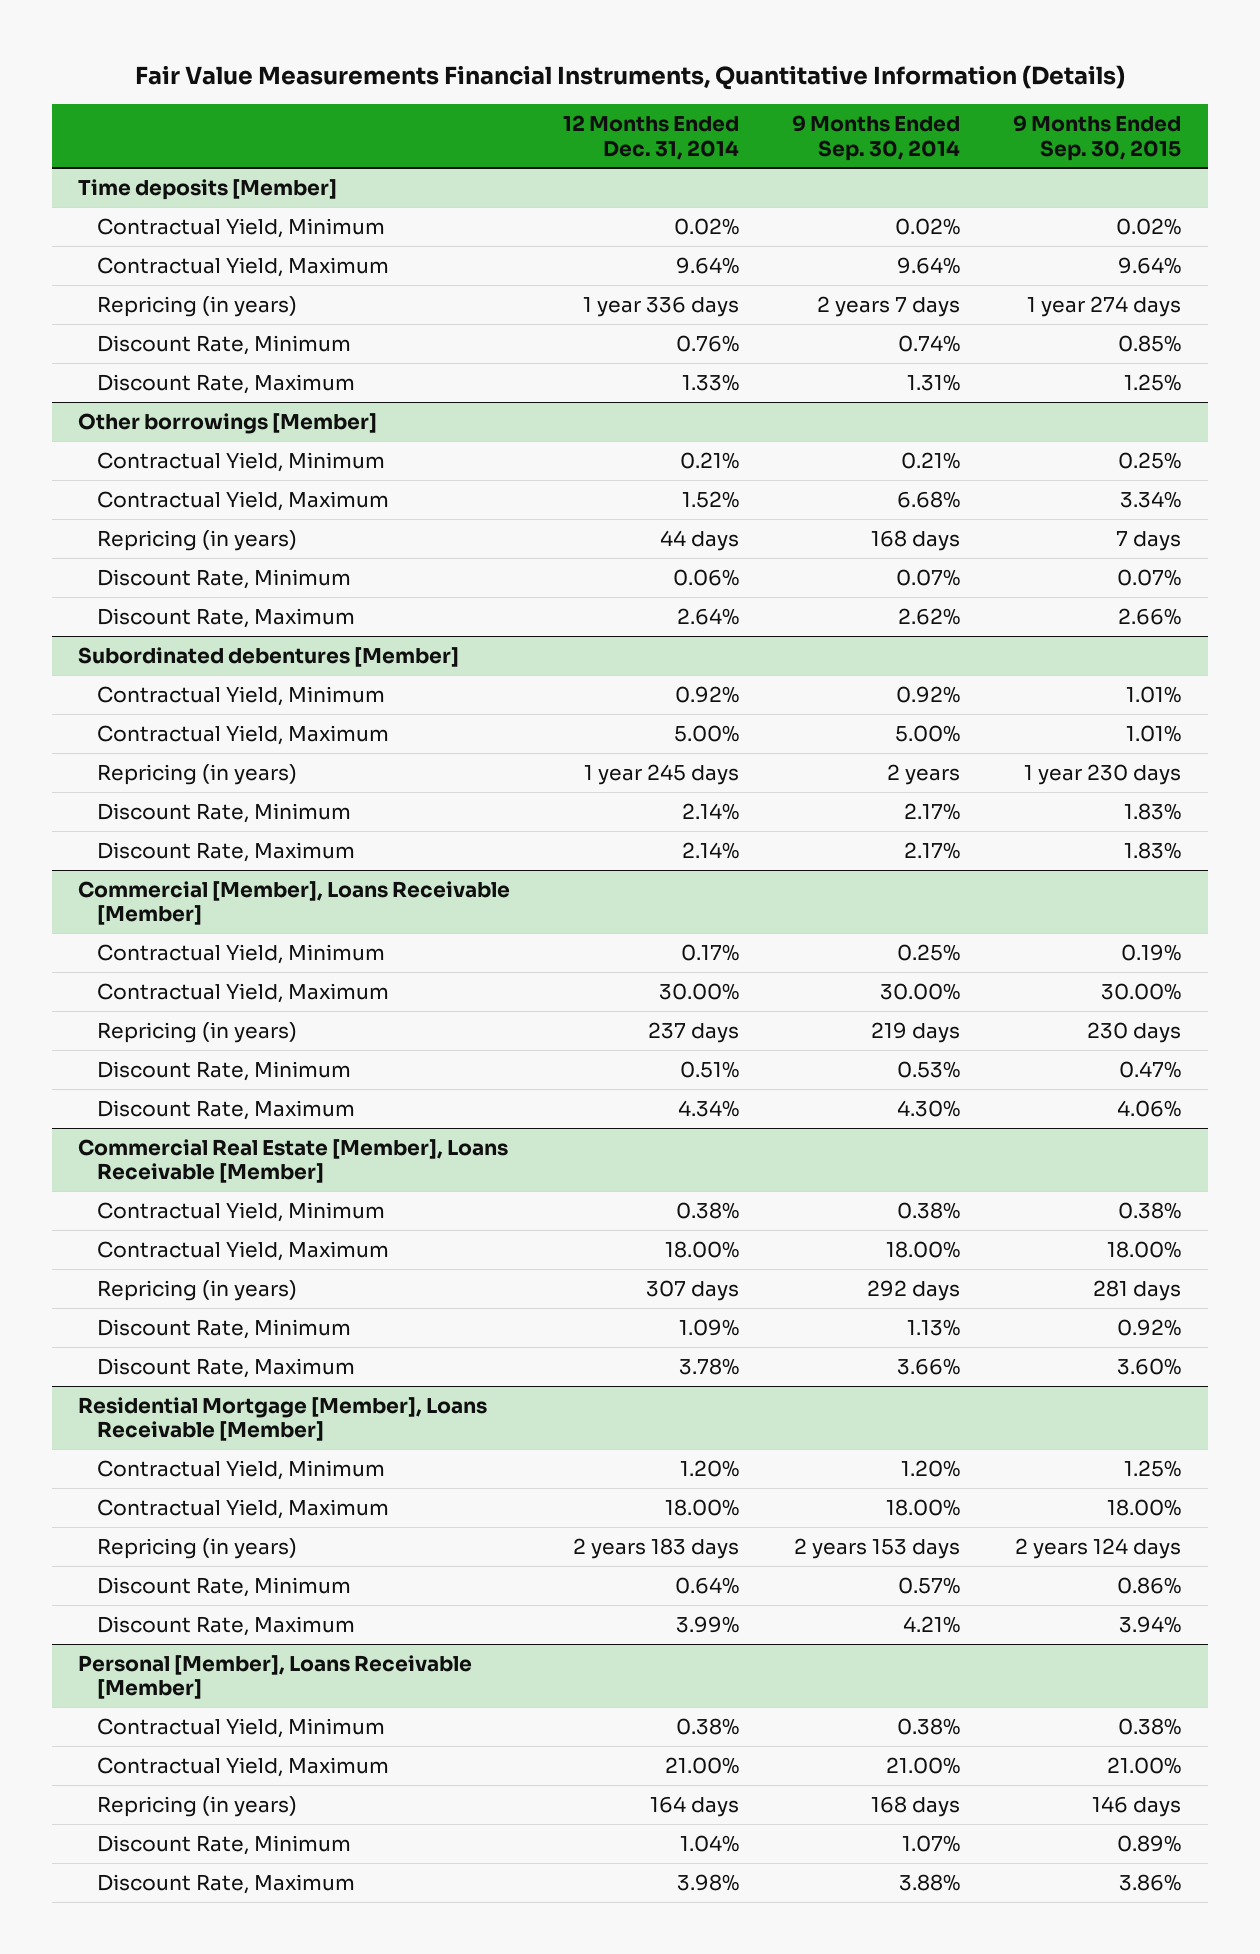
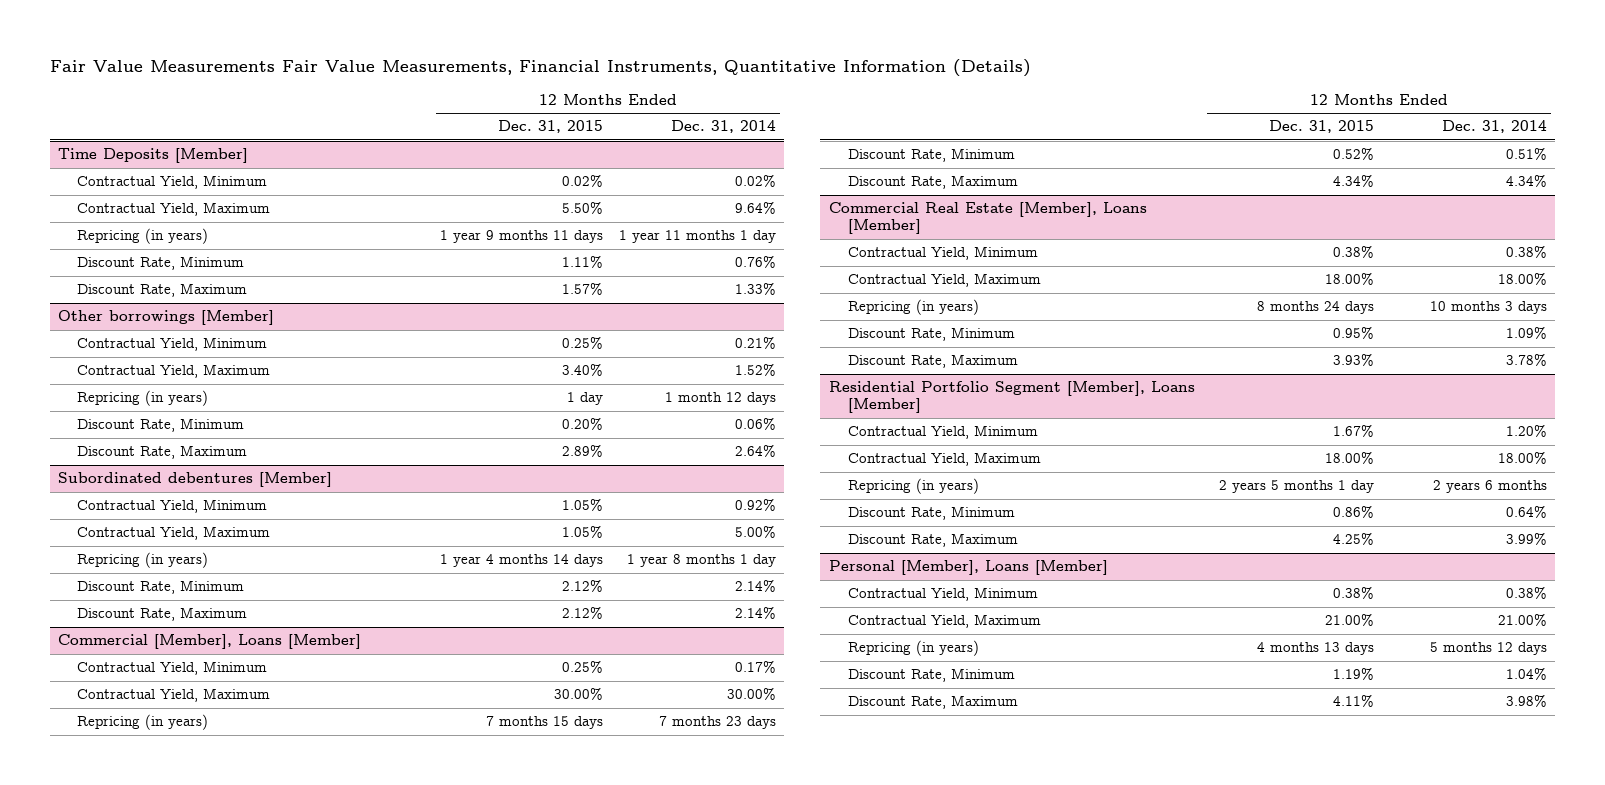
[134,64,1125,90] Fair Value Measurements Financial Instruments, Quantitative Information (Details) -> [49,59,1031,78] Fair Value Measurements Fair Value Measurements, Financial Instruments, Quantitative Information (Details)
[792,114,961,161] 9 Months Ended Sep. 30, 2014 -> none
[1013,114,1182,161] 9 Months Ended Sep. 30, 2015 -> none
none -> [497,120,603,134] Dec. 31, 2015
[78,178,338,200] Time deposits [Member] -> [57,148,248,164] Time Deposits [Member]
[583,295,740,317] 1 year 336 days -> [619,230,777,244] 1 year 11 months 1 day
[660,529,740,551] 44 days -> [665,392,777,406] 1 month 12 days
[584,763,740,785] 1 year 245 days -> [627,554,777,568] 1 year 8 months 1 day
[78,880,511,926] Commercial [Member], Loans Receivable [Member] -> [57,634,361,650] Commercial [Member], Loans [Member]
[648,1021,740,1043] 237 days -> [659,716,777,730] 7 months 23 days
[78,1138,509,1184] Commercial Real Estate [Member], Loans Receivable [Member] -> [828,202,1147,235] Commercial Real Estate [Member], Loans [Member]
[646,1279,740,1301] 307 days -> [1429,301,1547,315] 10 months 3 days
[78,1396,488,1442] Residential Mortgage [Member], Loans Receivable [Member] -> none
none -> [828,381,1195,414] Residential Portfolio Segment [Member], Loans [Member]
[573,1537,740,1559] 2 years 183 days -> [1432,480,1547,494] 2 years 6 months
[78,1654,473,1700] Personal [Member], Loans Receivable [Member] -> [828,560,1108,576] Personal [Member], Loans [Member]
[650,1795,740,1817] 164 days -> [1429,642,1547,656] 5 months 12 days

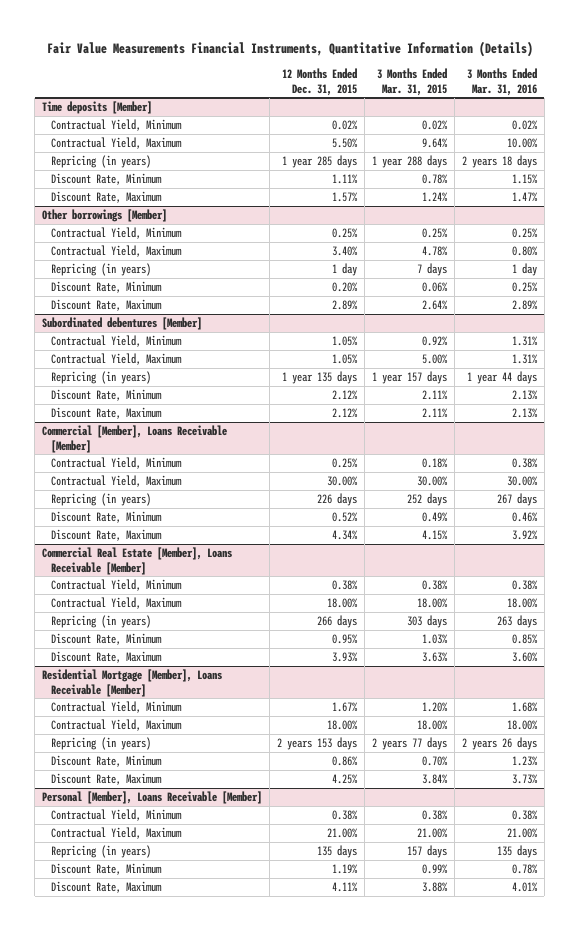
[49,59,1031,78] Fair Value Measurements Fair Value Measurements, Financial Instruments, Quantitative Information (Details) -> [46,41,533,58] Fair Value Measurements Financial Instruments, Quantitative Information (Details)
[671,120,777,134] Dec. 31, 2014 -> none
none -> [377,68,448,96] 3 Months Ended Mar. 31, 2015
none -> [467,68,538,96] 3 Months Ended Mar. 31, 2016
[57,148,248,164] Time Deposits [Member] -> [42,101,153,115] Time deposits [Member]
[439,230,603,244] 1 year 9 months 11 days -> [282,155,358,169] 1 year 285 days
[439,554,603,568] 1 year 4 months 14 days -> [282,371,358,385] 1 year 135 days
[57,634,361,650] Commercial [Member], Loans [Member] -> [42,425,228,453] Commercial [Member], Loans Receivable [Member]
[485,716,603,730] 7 months 15 days -> [317,493,358,507] 226 days
[828,202,1147,235] Commercial Real Estate [Member], Loans [Member] -> [42,547,233,575] Commercial Real Estate [Member], Loans Receivable [Member]
[1256,301,1374,315] 8 months 24 days -> [317,615,358,629] 266 days
[828,381,1195,414] Residential Portfolio Segment [Member], Loans [Member] -> none
none -> [42,669,223,697] Residential Mortgage [Member], Loans Receivable [Member]
[1218,480,1374,494] 2 years 5 months 1 day -> [277,737,358,751] 2 years 153 days
[828,560,1108,576] Personal [Member], Loans [Member] -> [42,791,263,805] Personal [Member], Loans Receivable [Member]
[1256,642,1374,656] 4 months 13 days -> [317,845,358,859] 135 days

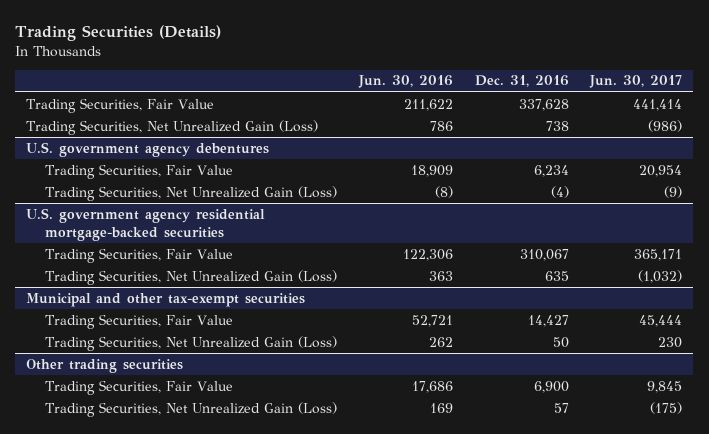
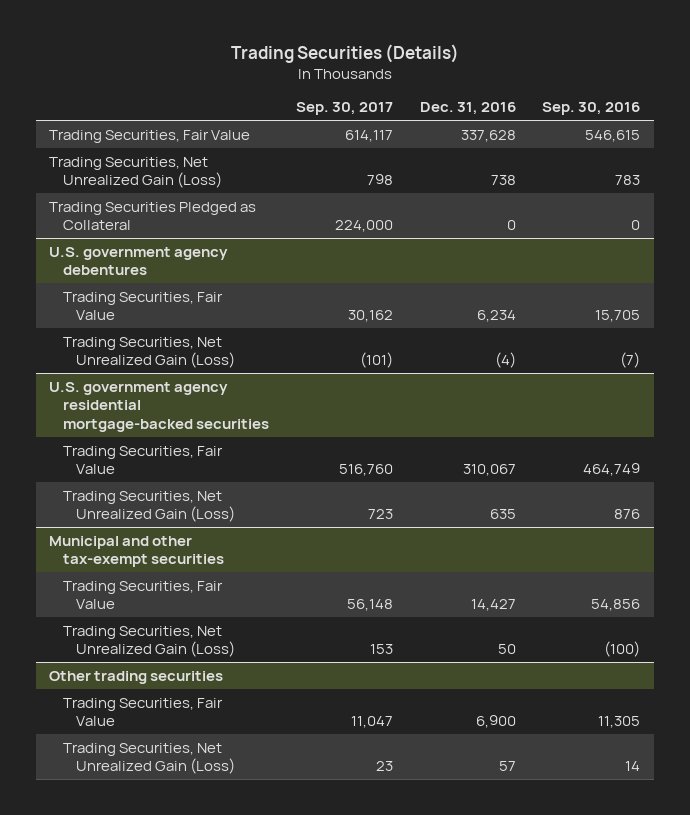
[357,75,453,89] Jun. 30, 2016 -> none
[589,75,683,89] Jun. 30, 2017 -> none
none -> [295,102,393,116] Sep. 30, 2017
none -> [542,102,641,116] Sep. 30, 2016
none -> [49,201,257,231] Trading Securities Pledged as Collateral

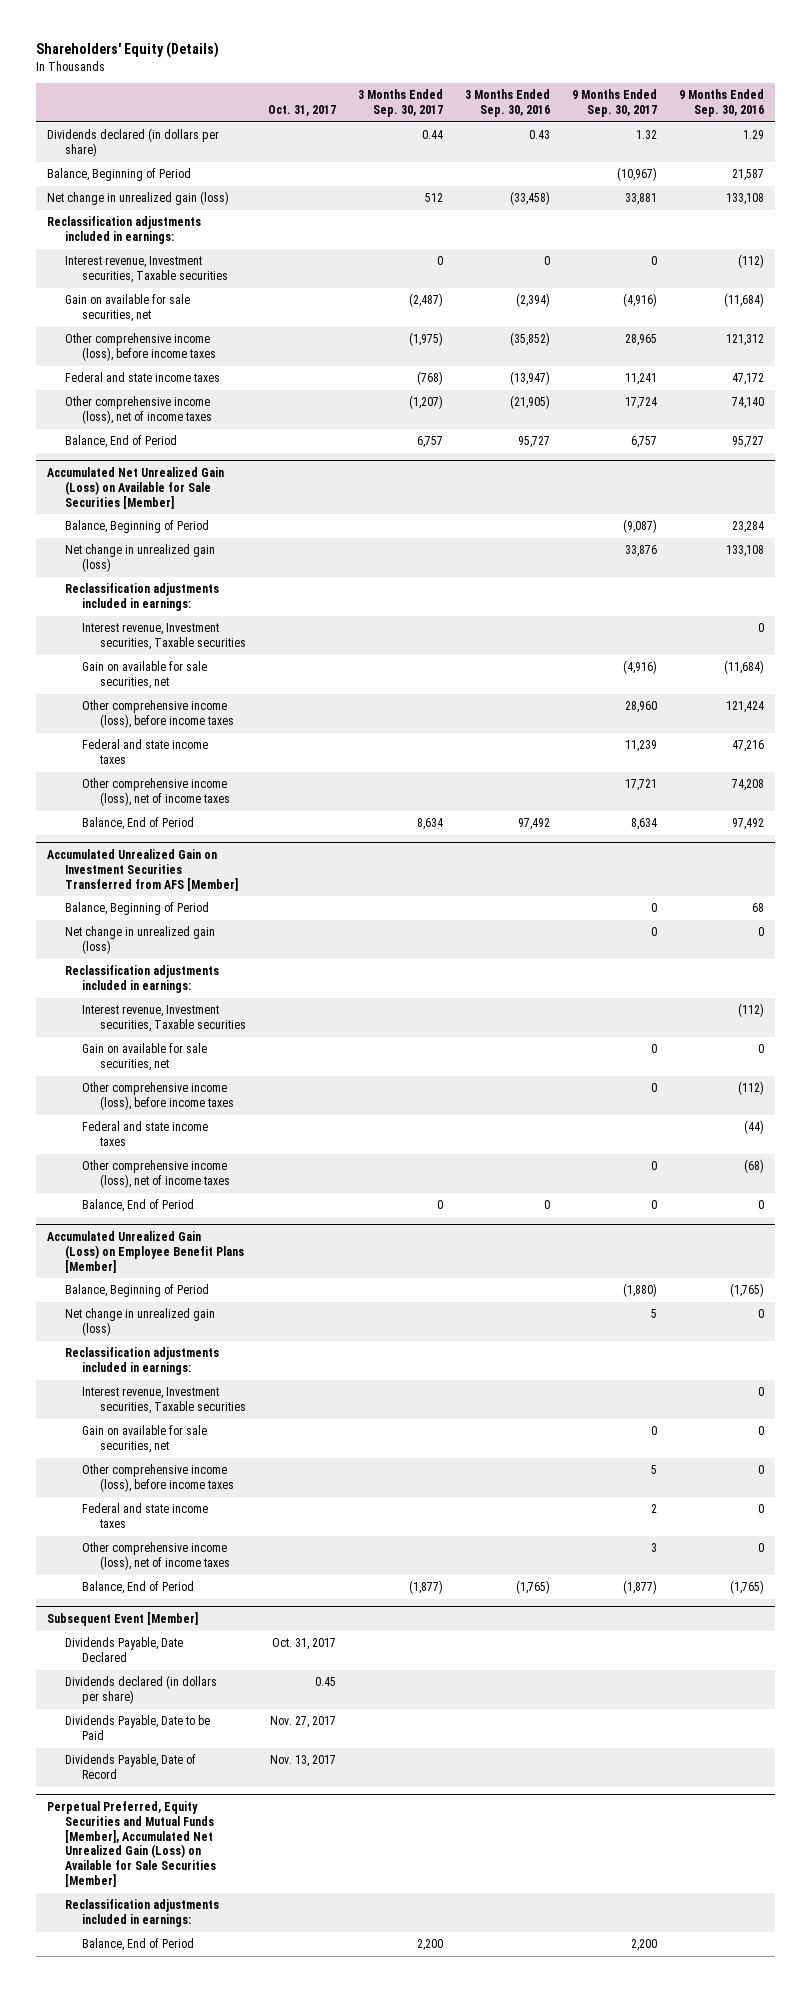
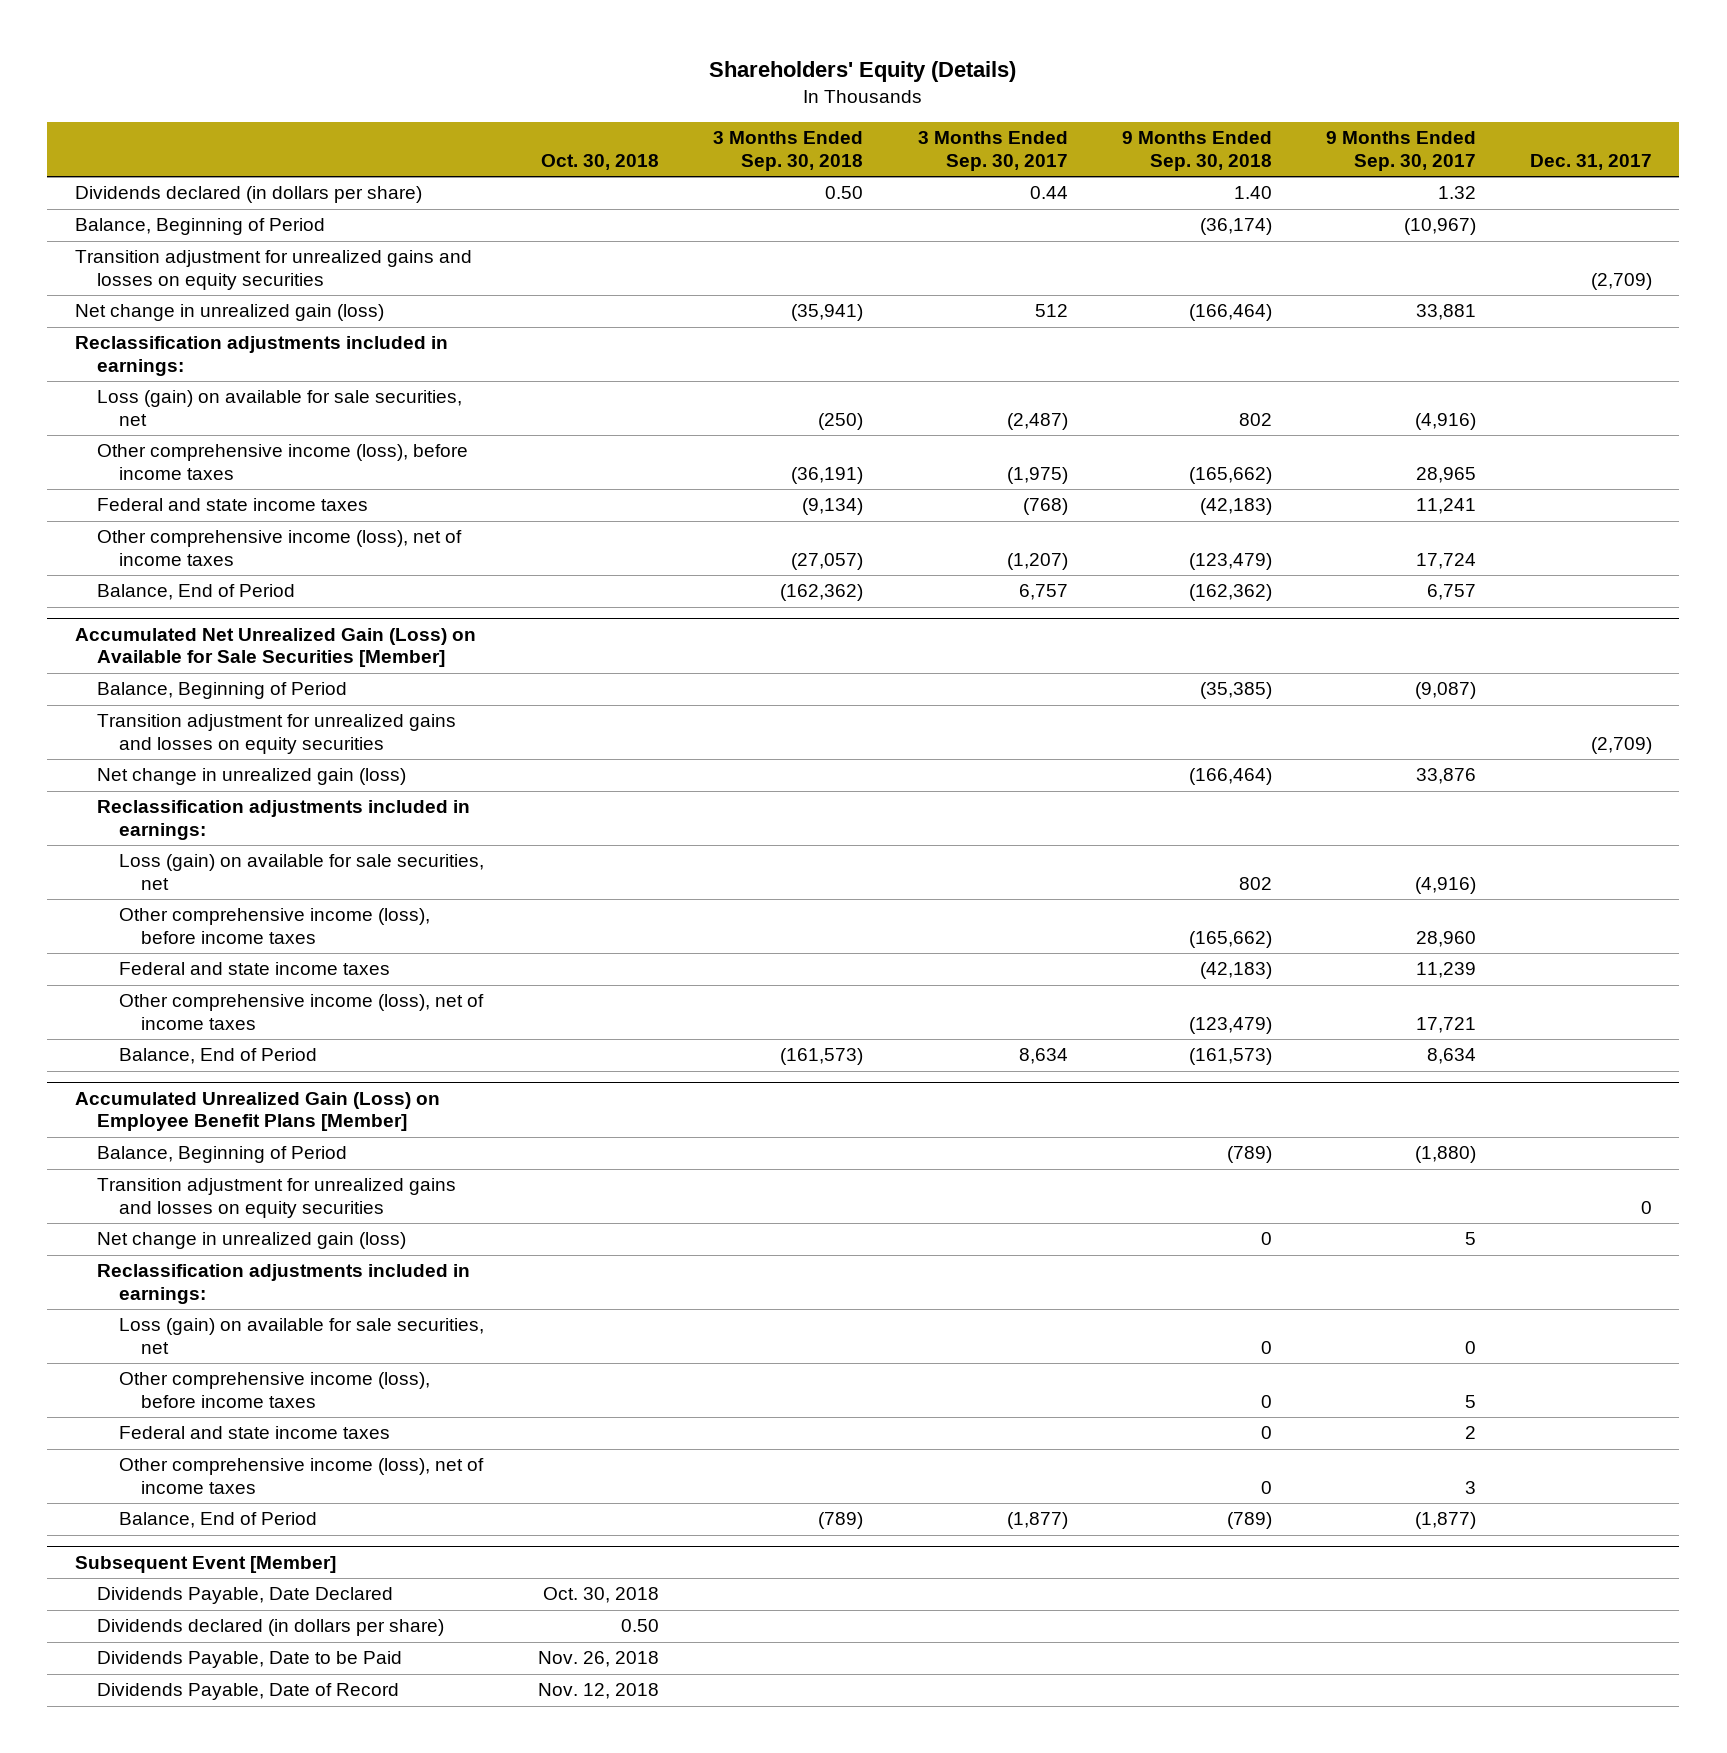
[268,104,337,116] Oct. 31, 2017 -> none
[465,88,551,117] 3 Months Ended Sep. 30, 2016 -> none
[679,88,765,117] 9 Months Ended Sep. 30, 2016 -> none
none -> [541,153,660,170] Oct. 30, 2018
none -> [713,131,864,171] 3 Months Ended Sep. 30, 2018
none -> [1121,131,1272,171] 9 Months Ended Sep. 30, 2018
none -> [1530,153,1653,170] Dec. 31, 2017
none -> [74,250,472,291] Transition adjustment for unrealized gains and losses on equity securities
[64,256,229,284] Interest revenue, Investment securities, Taxable securities -> none
[64,294,190,323] Gain on available for sale securities, net -> [96,390,462,427] Loss (gain) on available for sale securities, net
none -> [96,714,456,755] Transition adjustment for unrealized gains and losses on equity securities
[82,623,246,651] Interest revenue, Investment securities, Taxable securities -> none
[82,661,208,690] Gain on available for sale securities, net -> [119,854,485,891] Loss (gain) on available for sale securities, net
[46,848,238,891] Accumulated Unrealized Gain on Investment Securities Transferred from AFS [Member] -> none
[64,902,209,916] Balance, Beginning of Period -> none
[64,926,215,955] Net change in unrealized gain (loss) -> none
[64,965,219,994] Reclassification adjustments included in earnings: -> none
[82,1005,246,1033] Interest revenue, Investment securities, Taxable securities -> none
[82,1043,208,1072] Gain on available for sale securities, net -> none
[82,1082,234,1111] Other comprehensive income (loss), before income taxes -> none
[82,1121,209,1147] Federal and state income taxes -> none
[82,1160,230,1189] Other comprehensive income (loss), net of income taxes -> none
[82,1199,195,1213] Balance, End of Period -> none
none -> [96,1178,456,1219] Transition adjustment for unrealized gains and losses on equity securities
[82,1387,246,1415] Interest revenue, Investment securities, Taxable securities -> none
[82,1425,208,1454] Gain on available for sale securities, net -> [119,1318,485,1355] Loss (gain) on available for sale securities, net
[46,1800,216,1888] Perpetual Preferred, Equity Securities and Mutual Funds [Member], Accumulated Net Unrealized Gain (Loss) on Available for Sale Securities [Member] -> none
[64,1899,219,1928] Reclassification adjustments included in earnings: -> none
[82,1938,195,1952] Balance, End of Period -> none

